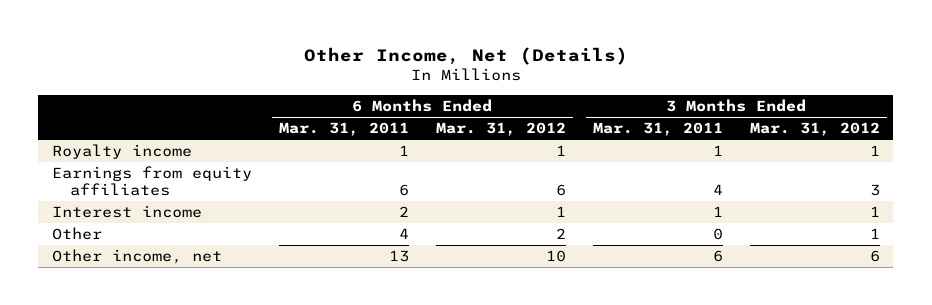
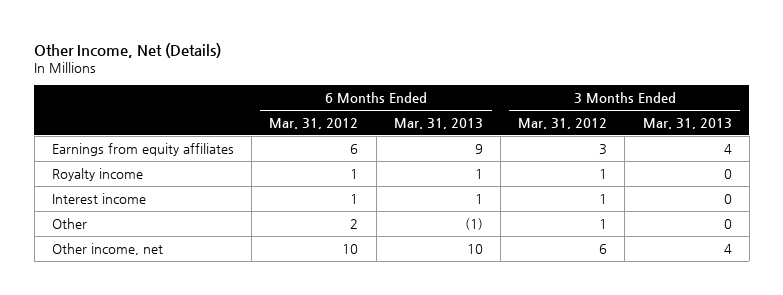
[278,122,409,137] Mar. 31, 2011 -> none
[592,122,723,137] Mar. 31, 2011 -> none
none -> [393,117,483,129] Mar. 31, 2013
none -> [642,117,732,129] Mar. 31, 2013
[51,144,192,160] Royalty income -> [51,167,143,181] Royalty income

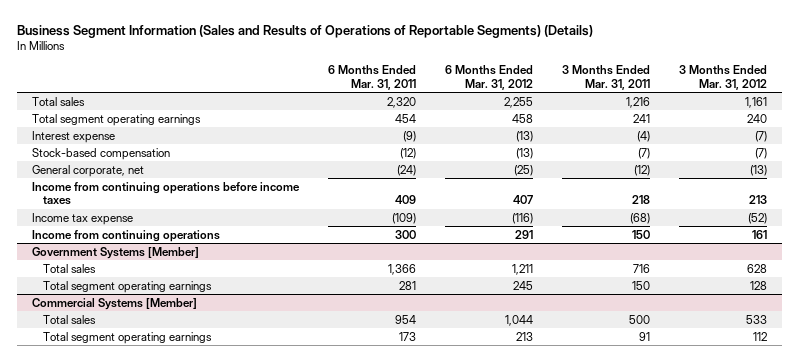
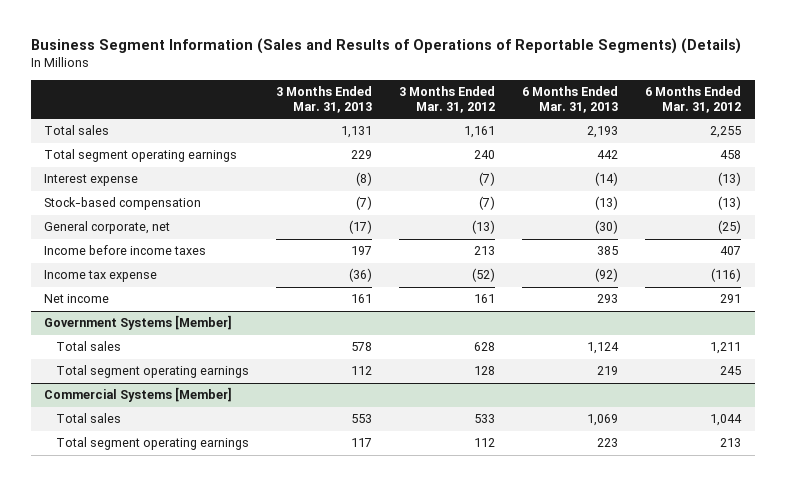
[327,65,416,90] 6 Months Ended Mar. 31, 2011 -> none
[562,65,651,90] 3 Months Ended Mar. 31, 2011 -> none
none -> [276,86,373,113] 3 Months Ended Mar. 31, 2013
none -> [522,86,619,113] 6 Months Ended Mar. 31, 2013
[31,181,300,206] Income from continuing operations before income taxes -> [44,245,207,256] Income before income taxes
[31,229,220,242] Income from continuing operations -> [44,294,110,304] Net income

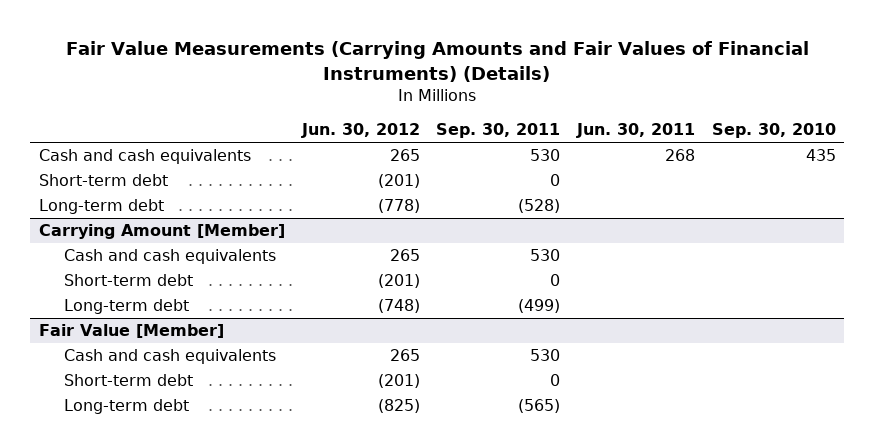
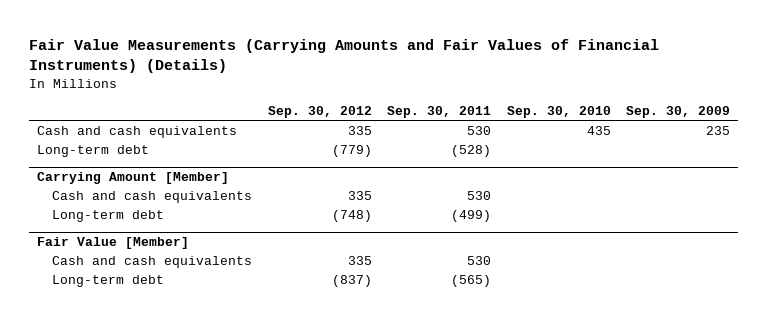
[300,123,420,139] Jun. 30, 2012 -> none
[576,123,696,139] Jun. 30, 2011 -> none
none -> [267,106,372,119] Sep. 30, 2012
none -> [626,106,731,119] Sep. 30, 2009
[38,174,168,187] Short-term debt -> none
[63,274,193,287] Short-term debt -> none
[63,374,193,387] Short-term debt -> none

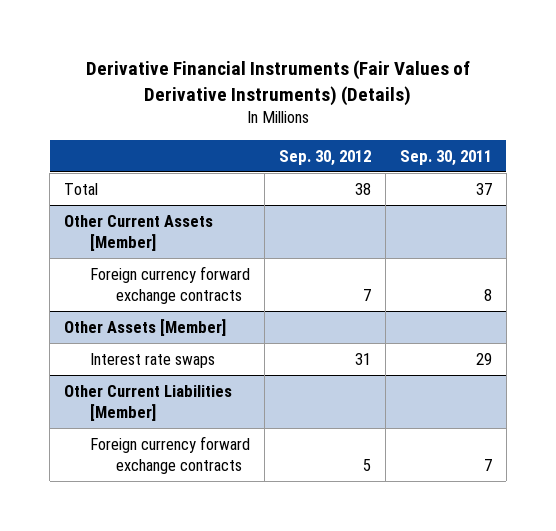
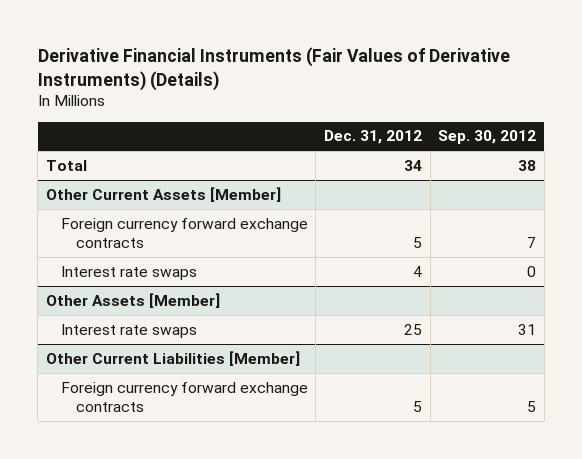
[399,149,492,166] Sep. 30, 2011 -> none
none -> [324,130,423,145] Dec. 31, 2012
none -> [60,265,197,280] Interest rate swaps

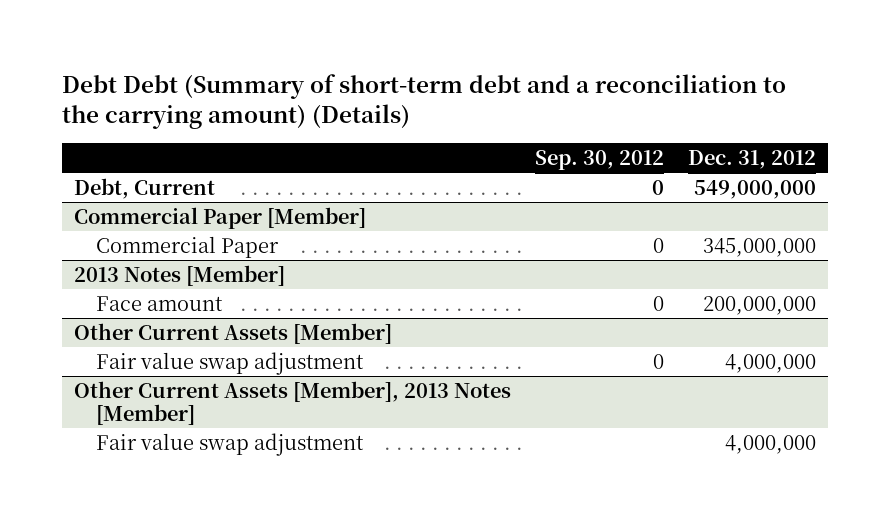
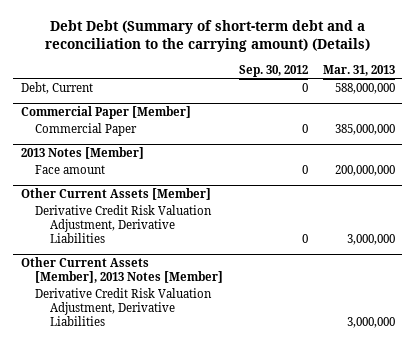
[687,149,816,169] Dec. 31, 2012 -> none
none -> [322,64,395,76] Mar. 31, 2013
[95,351,364,375] Fair value swap adjustment -> none
none -> [35,204,213,243] Derivative Credit Risk Valuation Adjustment, Derivative Liabilities
[95,432,364,456] Fair value swap adjustment -> none
none -> [35,287,213,326] Derivative Credit Risk Valuation Adjustment, Derivative Liabilities

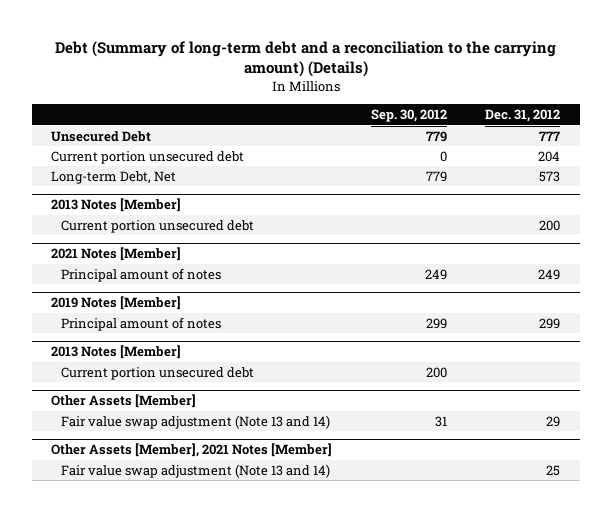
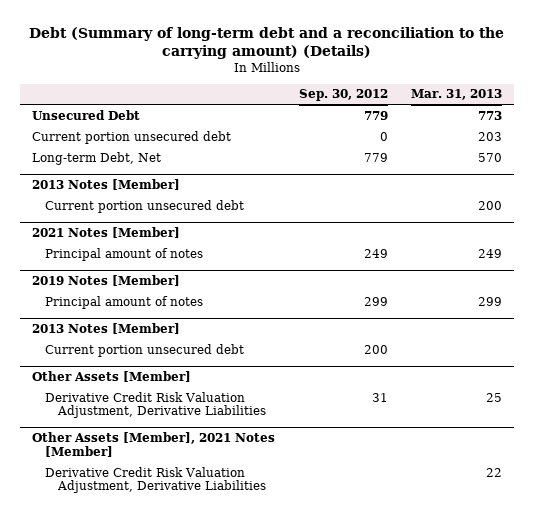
[485,109,561,123] Dec. 31, 2012 -> none
none -> [411,89,503,101] Mar. 31, 2013
[61,414,331,429] Fair value swap adjustment (Note 13 and 14) -> none
none -> [45,391,267,419] Derivative Credit Risk Valuation Adjustment, Derivative Liabilities
[61,463,331,478] Fair value swap adjustment (Note 13 and 14) -> none
none -> [45,466,267,494] Derivative Credit Risk Valuation Adjustment, Derivative Liabilities

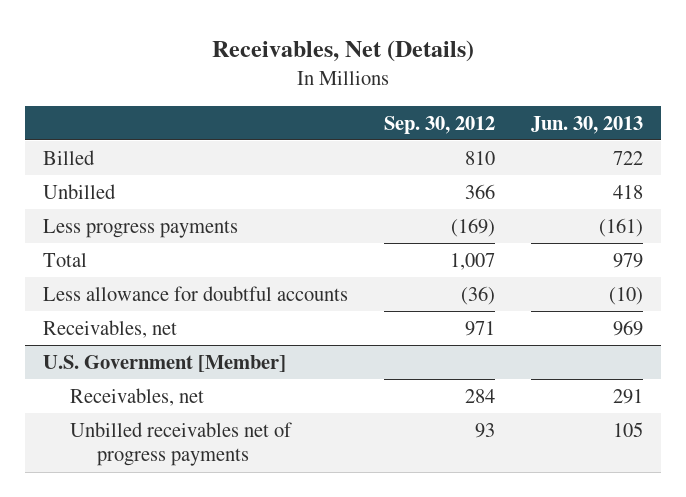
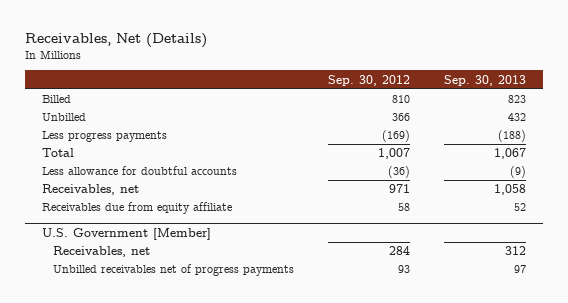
[531,115,644,134] Jun. 30, 2013 -> none
none -> [444,74,527,86] Sep. 30, 2013
none -> [41,202,232,215] Receivables due from equity affiliate

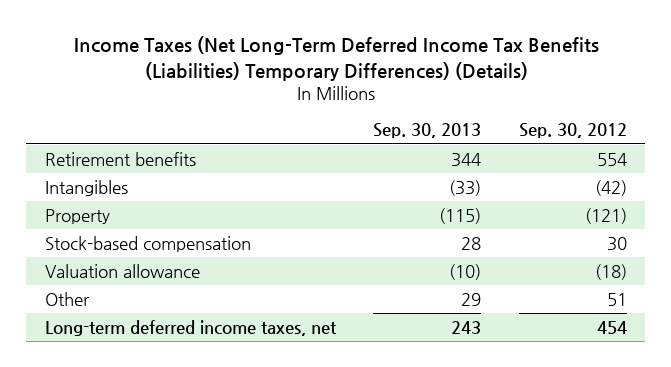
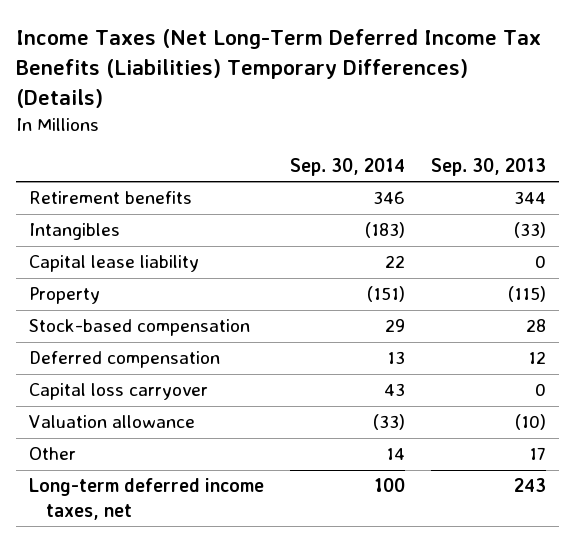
[518,123,627,139] Sep. 30, 2012 -> none
none -> [289,158,405,177] Sep. 30, 2014
none -> [28,255,199,273] Capital lease liability
none -> [28,351,220,369] Deferred compensation
none -> [28,383,208,401] Capital loss carryover
[461,292,482,306] 29 -> [528,447,546,461] 17

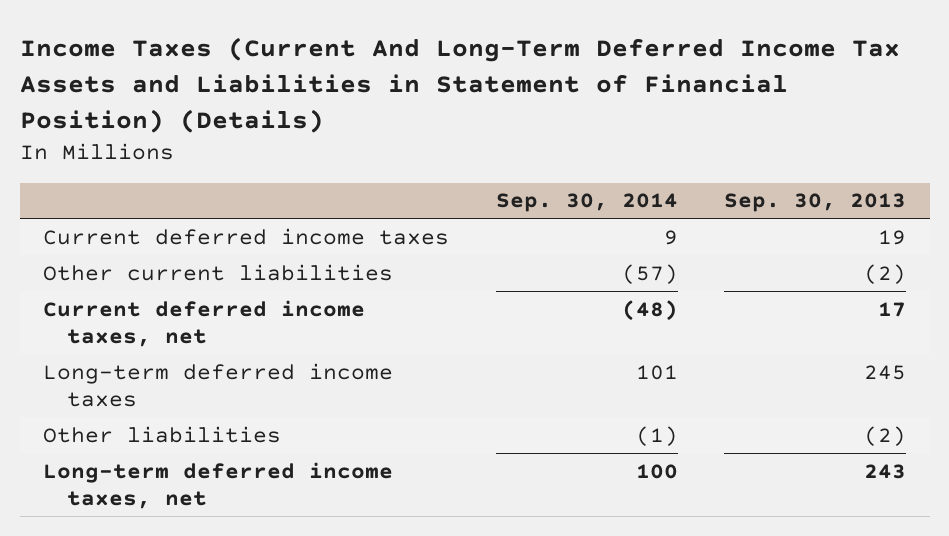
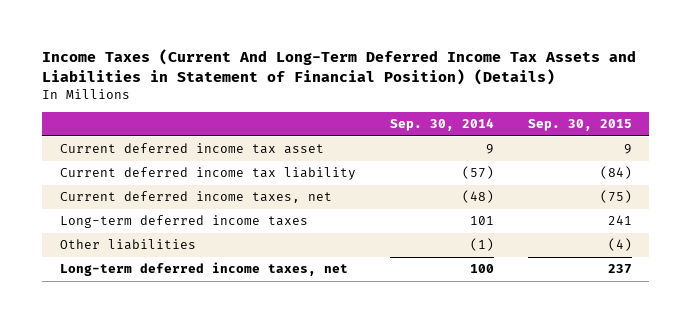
[724,193,907,213] Sep. 30, 2013 -> none
none -> [528,119,633,132] Sep. 30, 2015
[42,227,449,245] Current deferred income taxes -> [59,143,324,155] Current deferred income tax asset
[42,263,393,281] Other current liabilities -> [59,167,356,181] Current deferred income tax liability

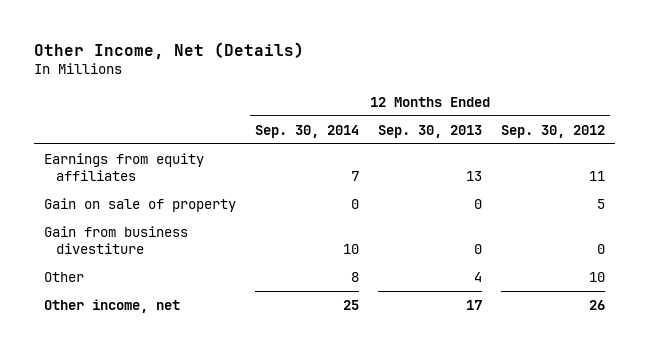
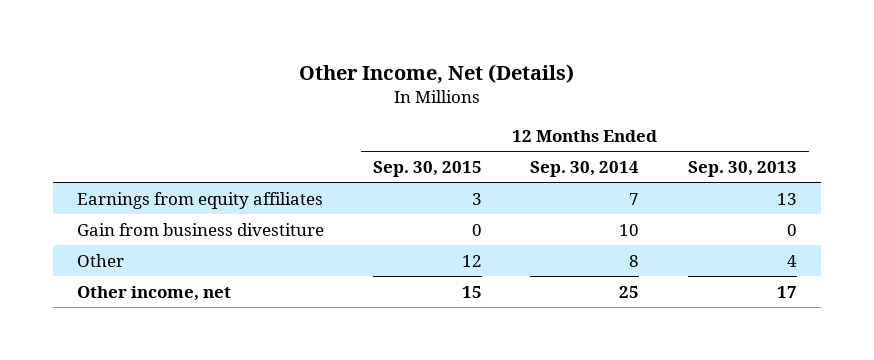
[500,124,605,138] Sep. 30, 2012 -> none
none -> [372,161,482,178] Sep. 30, 2015
[43,197,236,212] Gain on sale of property -> none

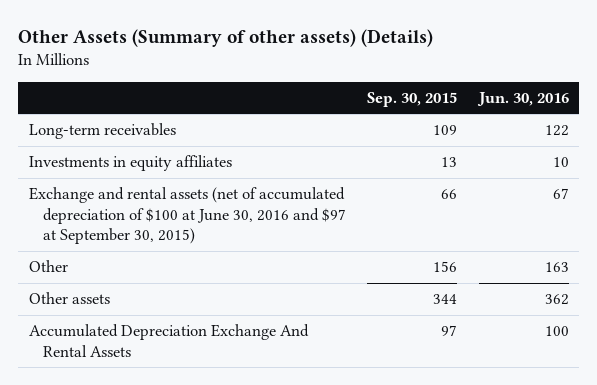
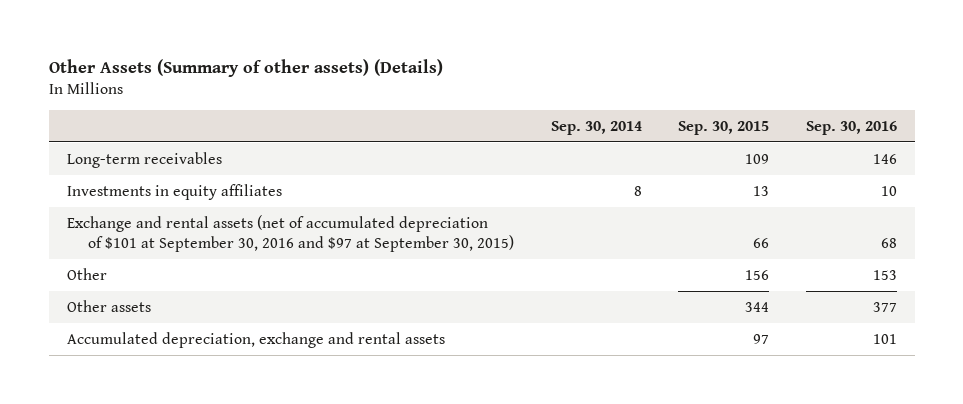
[476,91,569,106] Jun. 30, 2016 -> none
none -> [550,120,642,135] Sep. 30, 2014
none -> [805,120,897,135] Sep. 30, 2016
[28,187,347,245] Exchange and rental assets (net of accumulated depreciation of $100 at June 30, 2016 and $97 at September 30, 2015) -> [66,214,515,252] Exchange and rental assets (net of accumulated depreciation of $101 at September 30, 2016 and $97 at September 30, 2015)
[28,324,309,357] Accumulated Depreciation Exchange And Rental Assets -> [66,331,445,348] Accumulated depreciation, exchange and rental assets

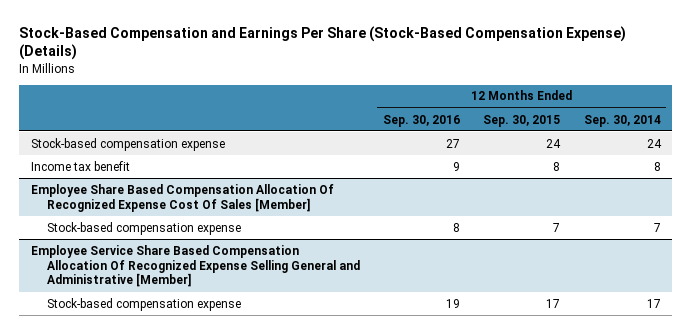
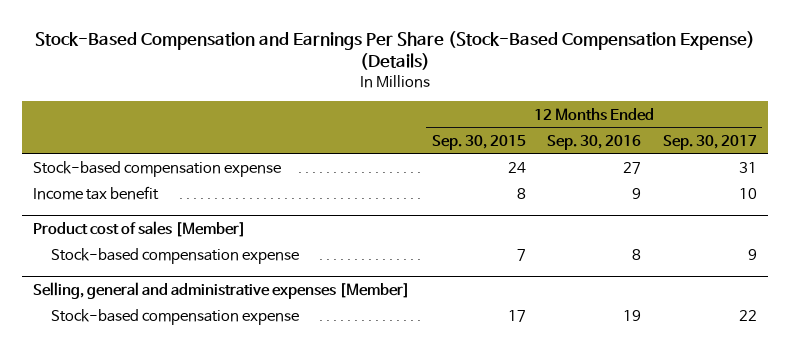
[583,114,661,127] Sep. 30, 2014 -> none
none -> [662,134,757,150] Sep. 30, 2017
[30,183,334,212] Employee Share Based Compensation Allocation Of Recognized Expense Cost Of Sales [Member] -> [33,221,247,238] Product cost of sales [Member]
[30,244,360,288] Employee Service Share Based Compensation Allocation Of Recognized Expense Selling General and Administrative [Member] -> [33,282,411,300] Selling, general and administrative expenses [Member]

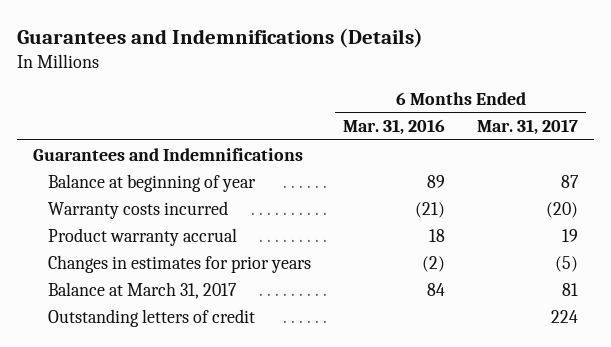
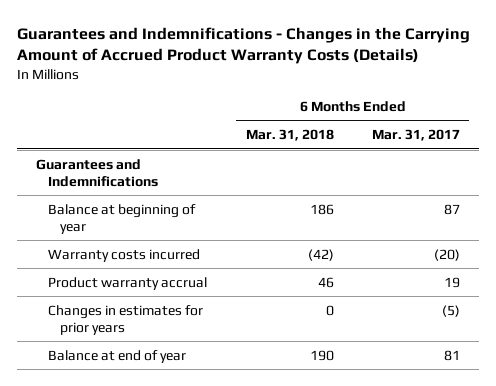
[16,28,423,49] Guarantees and Indemnifications (Details) -> [17,26,471,65] Guarantees and Indemnifications - Changes in the Carrying Amount of Accrued Product Warranty Costs (Details)
[343,119,446,136] Mar. 31, 2016 -> none
none -> [245,129,334,142] Mar. 31, 2018
[48,308,256,327] Outstanding letters of credit -> none
[48,281,238,299] Balance at March 31, 2017 -> [48,349,187,363] Balance at end of year

